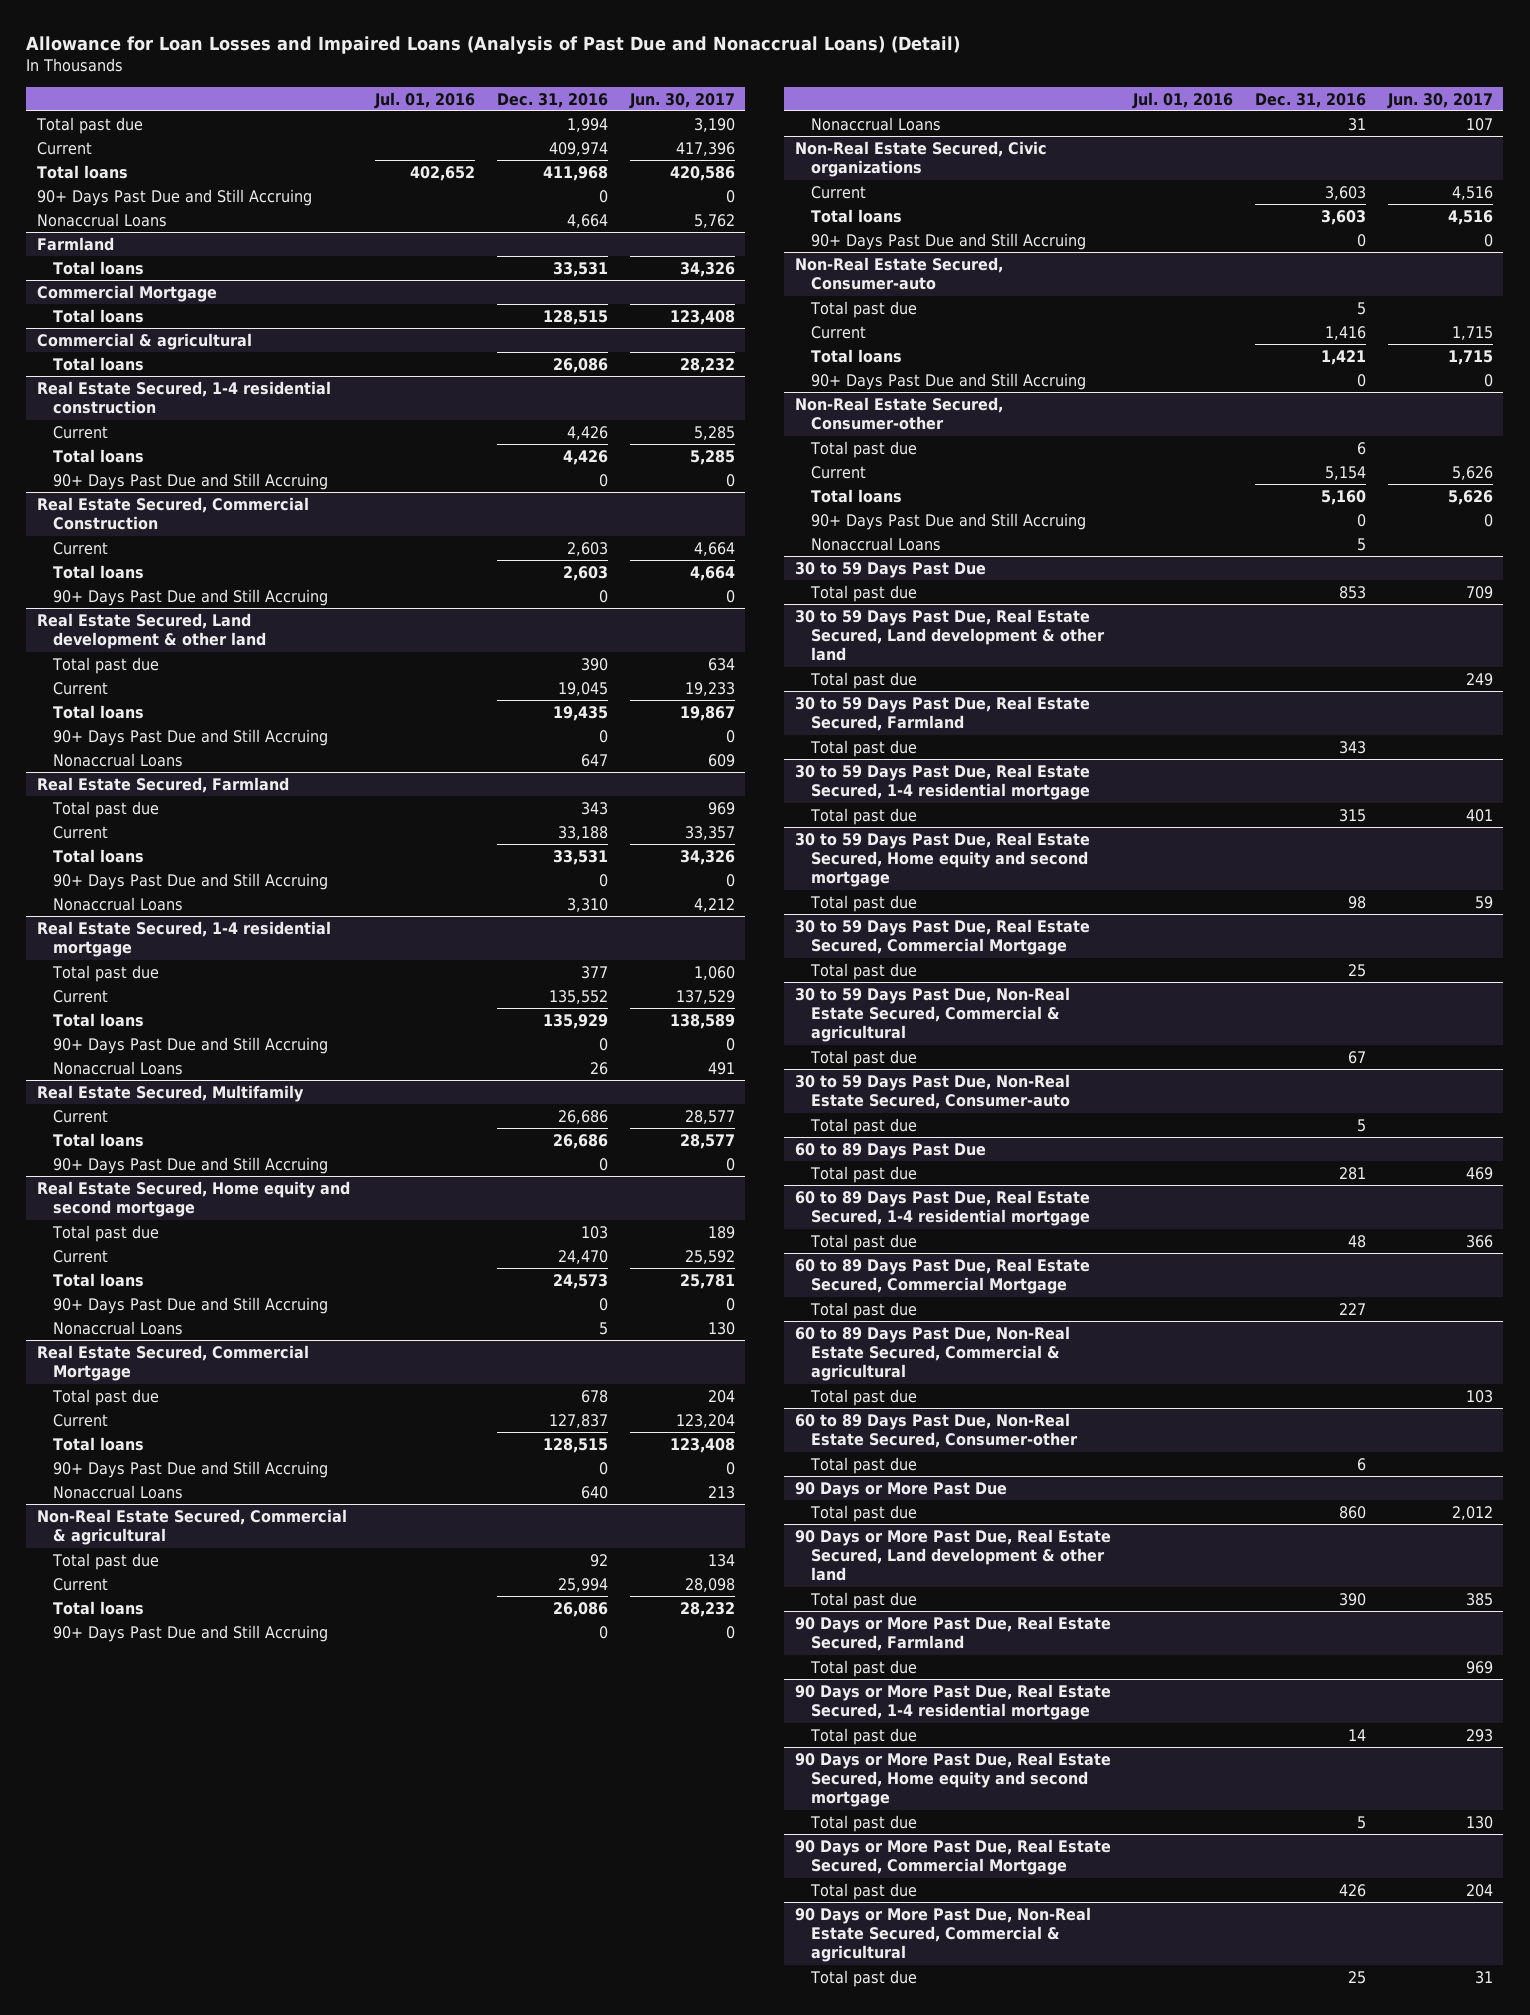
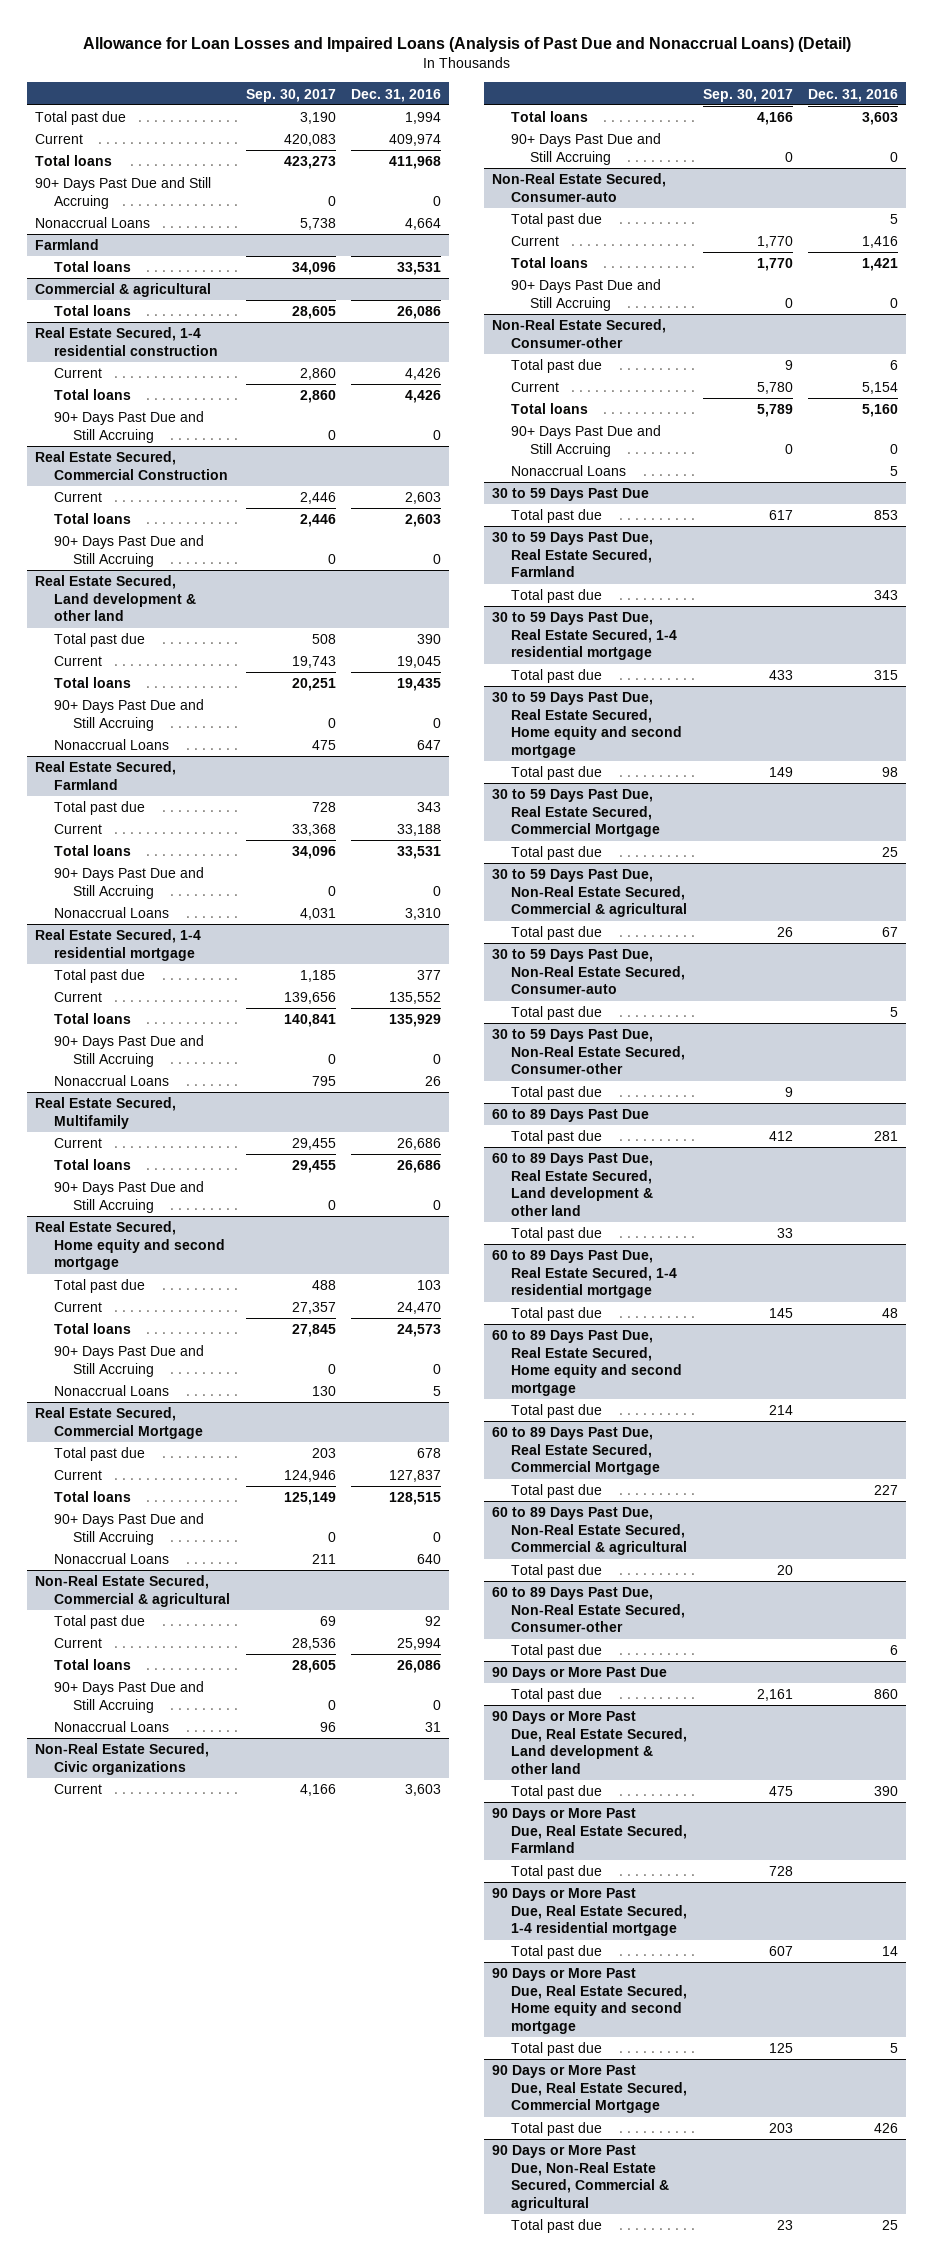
[373,91,475,109] Jul. 01, 2016 -> none
[628,92,735,109] Jun. 30, 2017 -> none
none -> [245,88,336,102] Sep. 30, 2017
[37,284,218,302] Commercial Mortgage -> none
[53,308,145,323] Total loans -> none
[795,608,1106,662] 30 to 59 Days Past Due, Real Estate Secured, Land development & other land -> none
[810,671,918,689] Total past due -> none
none -> [492,1029,686,1075] 30 to 59 Days Past Due, Non-Real Estate Secured, Consumer-other
none -> [511,1086,603,1101] Total past due
none -> [492,1153,654,1216] 60 to 89 Days Past Due, Real Estate Secured, Land development & other land
none -> [511,1227,603,1242] Total past due
none -> [492,1330,683,1396] 60 to 89 Days Past Due, Real Estate Secured, Home equity and second mortgage
none -> [511,1404,603,1419] Total past due

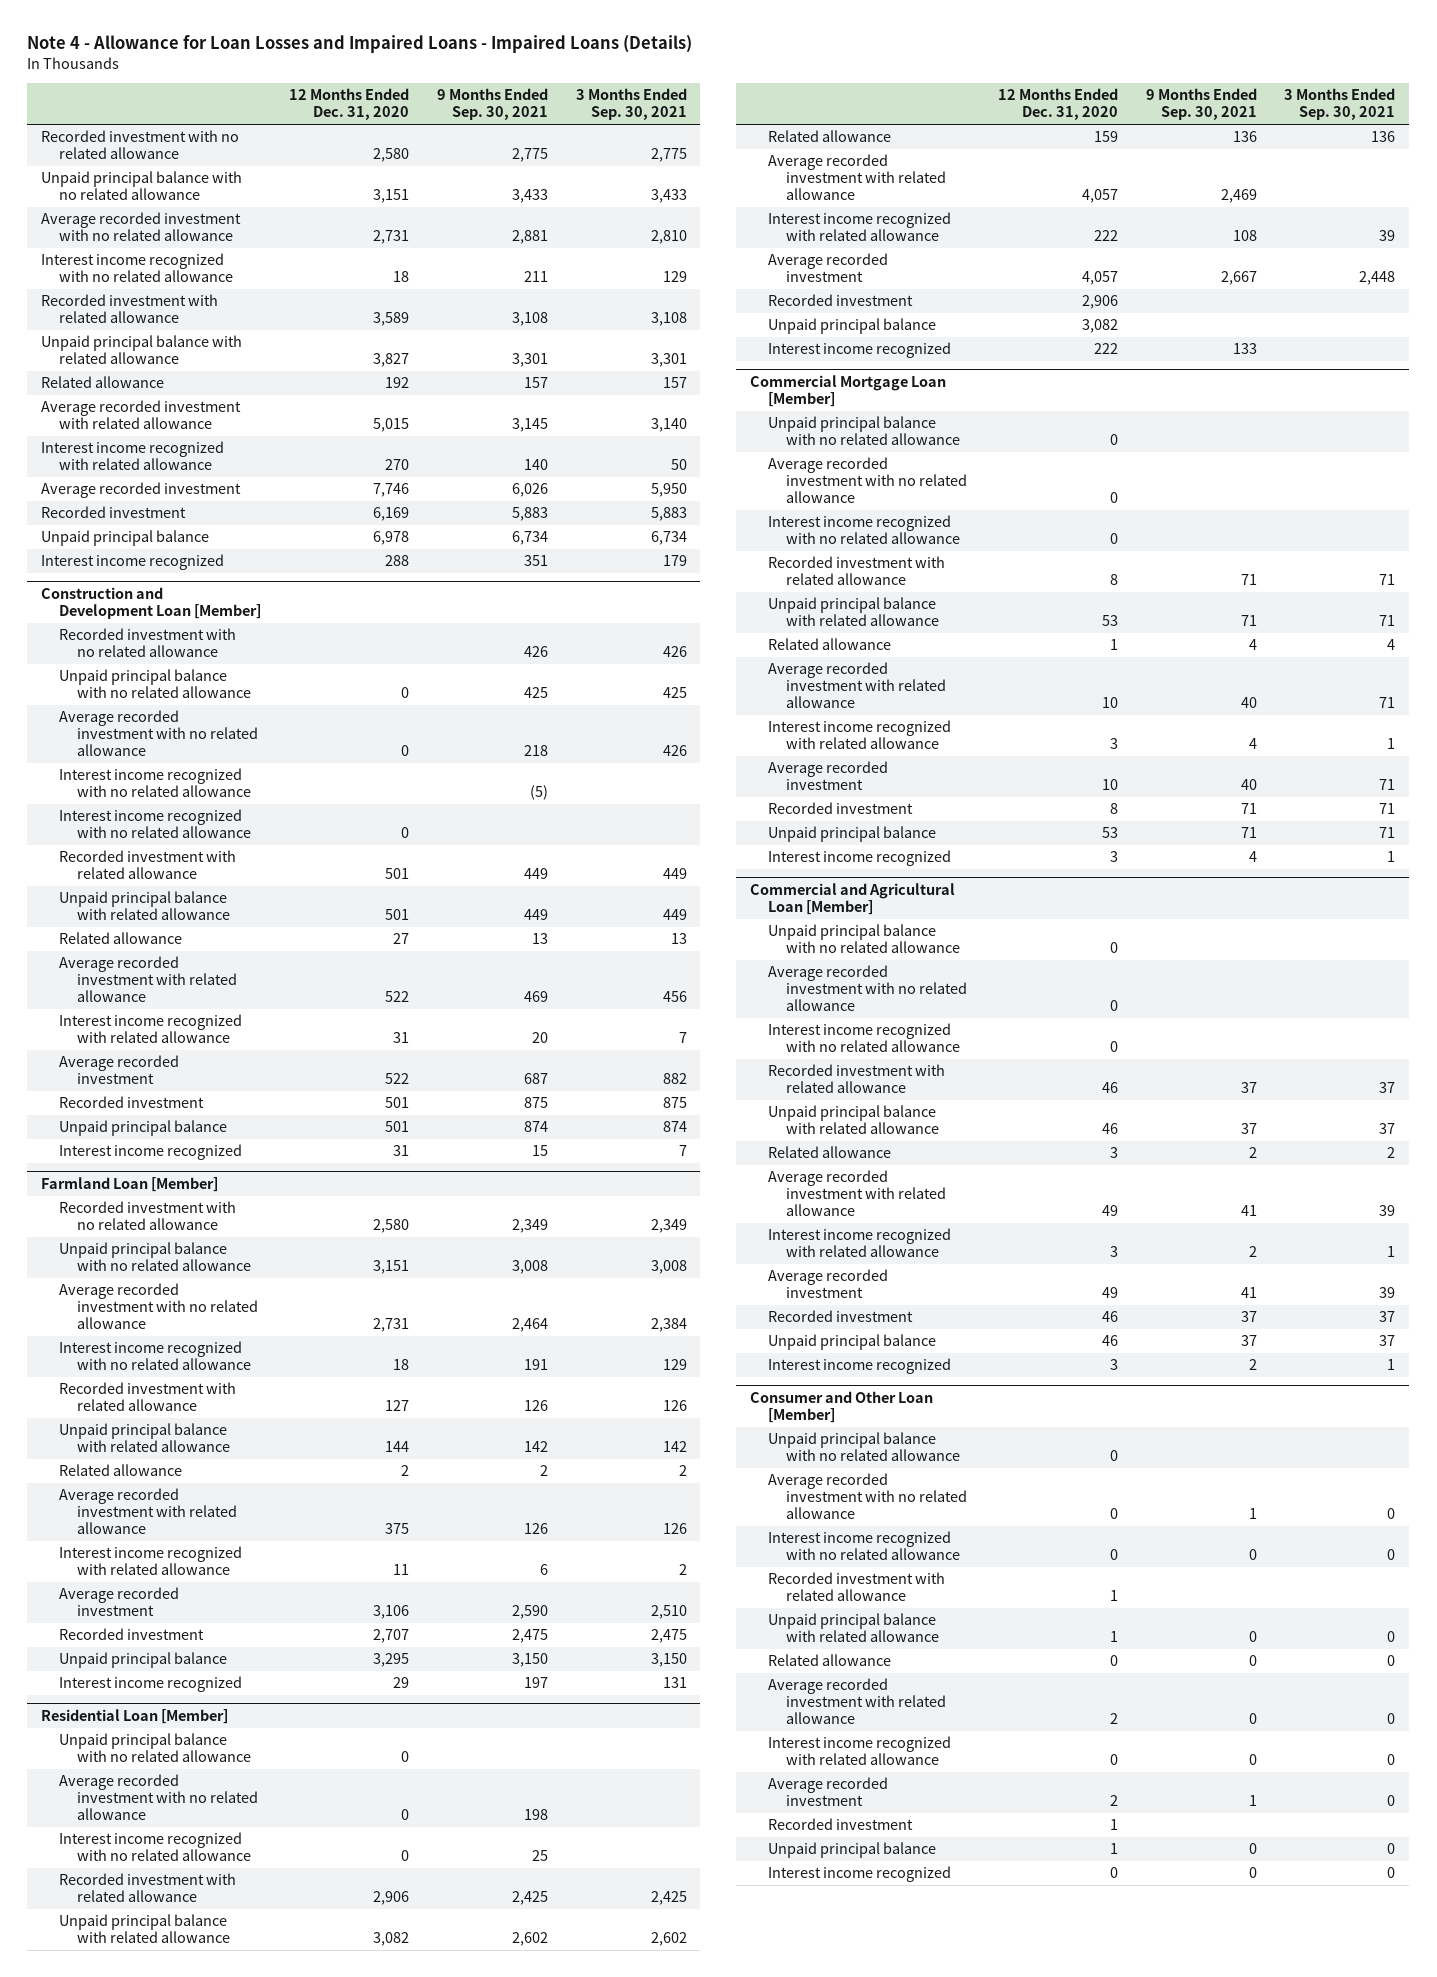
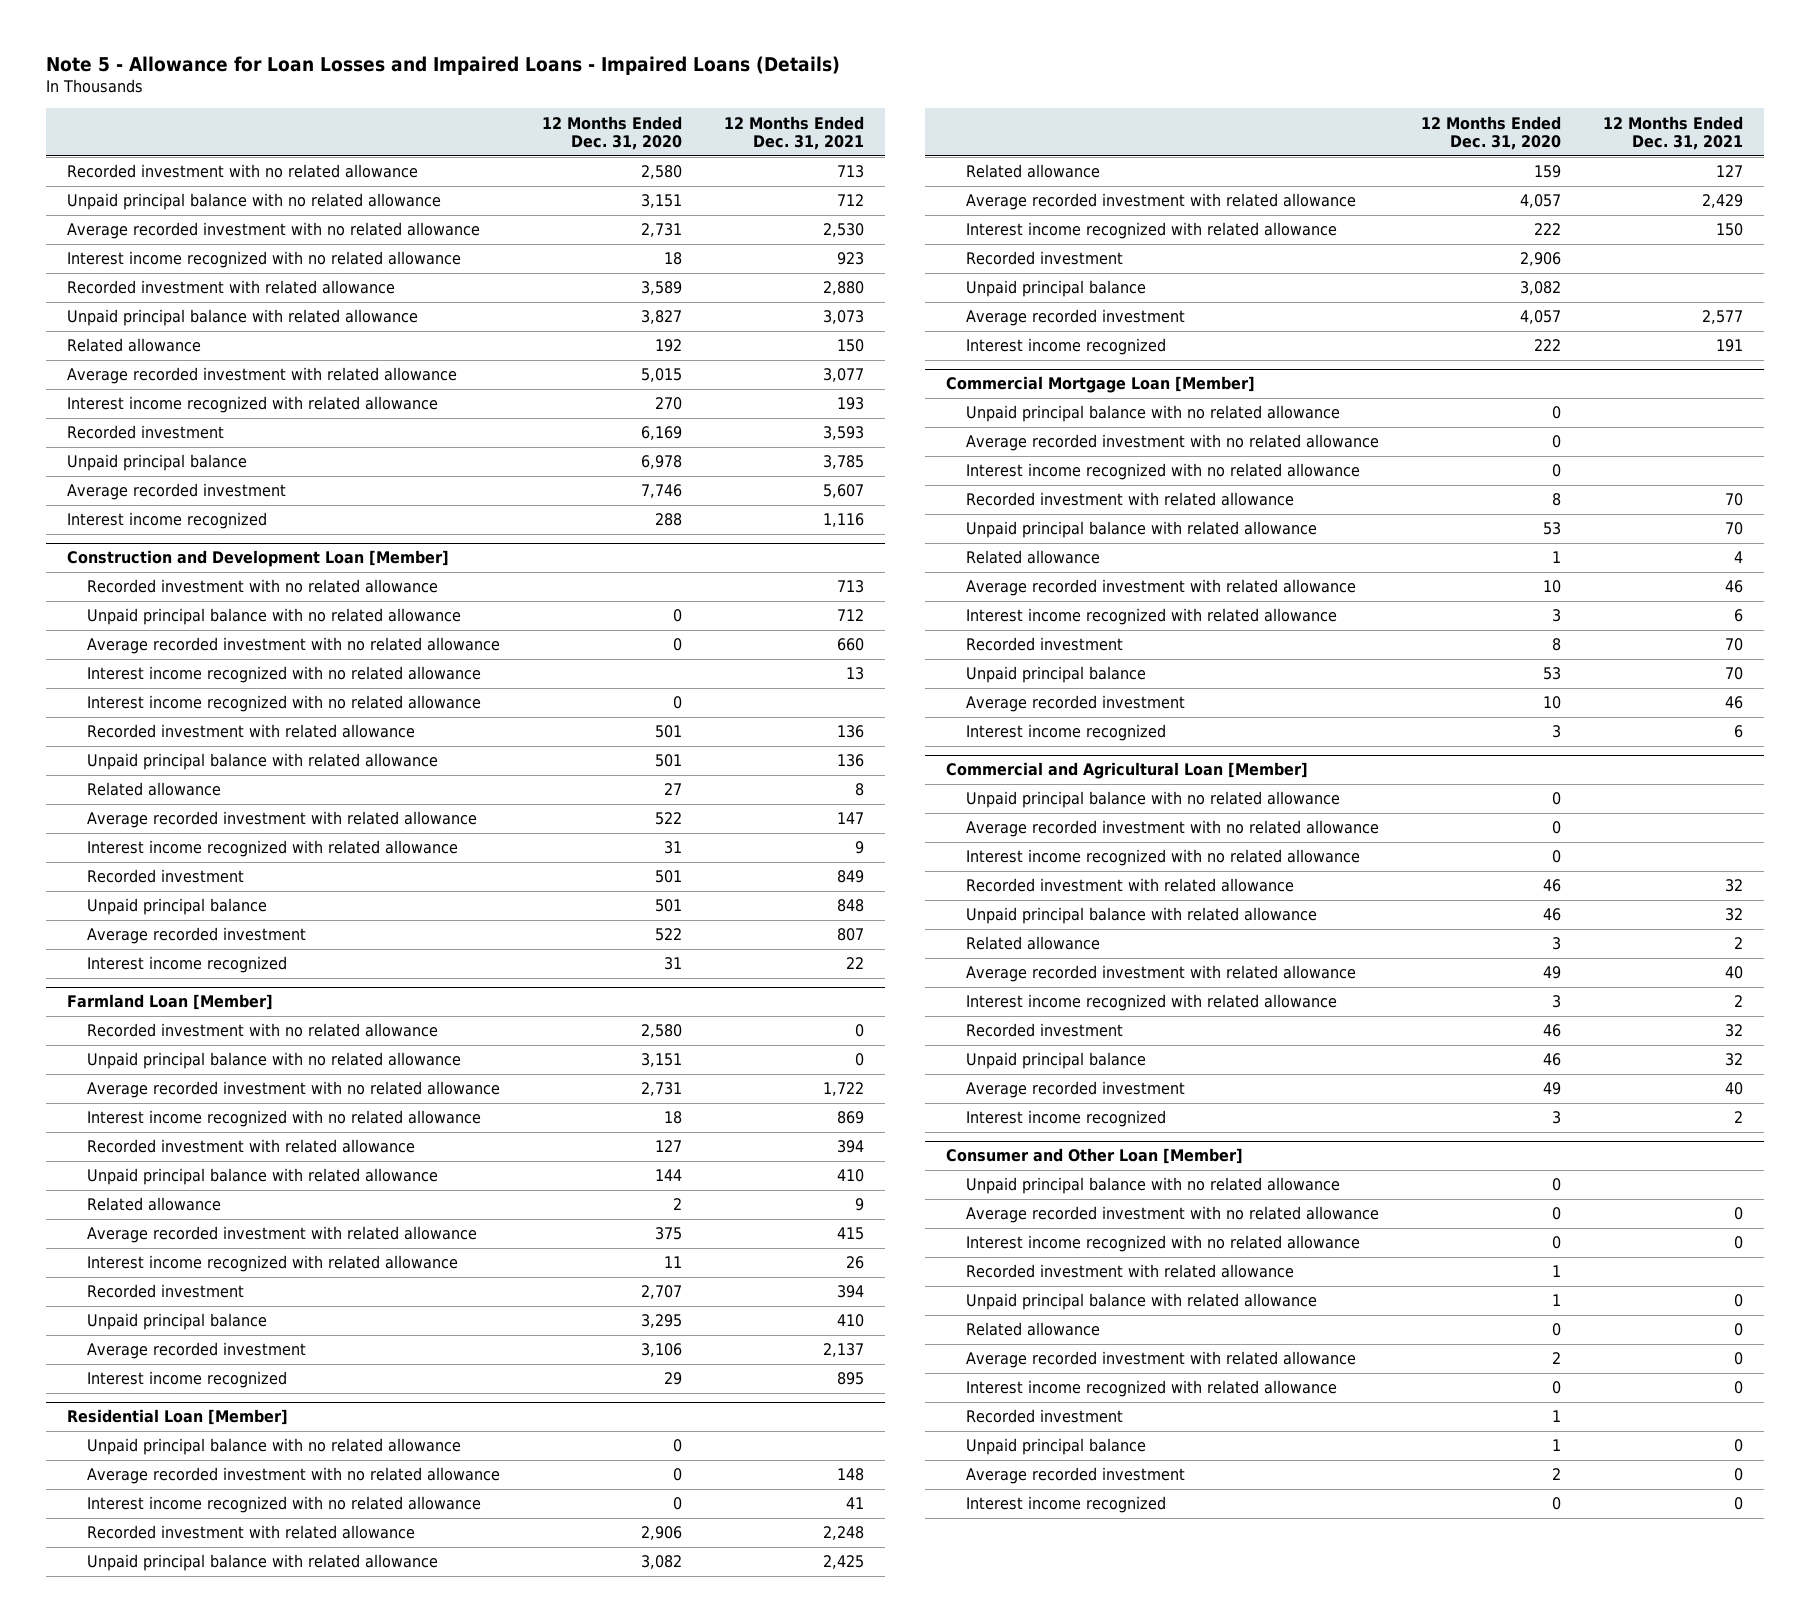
[27,35,693,54] Note 4 - Allowance for Loan Losses and Impaired Loans - Impaired Loans (Details) -> [46,55,841,75] Note 5 - Allowance for Loan Losses and Impaired Loans - Impaired Loans (Details)
[436,88,548,121] 9 Months Ended Sep. 30, 2021 -> none
[575,88,687,121] 3 Months Ended Sep. 30, 2021 -> none
none -> [724,115,865,151] 12 Months Ended Dec. 31, 2021
[41,482,242,499] Average recorded investment -> [67,483,287,501] Average recorded investment
[59,1055,180,1085] Average recorded investment -> [87,927,307,945] Average recorded investment
[59,1587,180,1617] Average recorded investment -> [87,1342,307,1360] Average recorded investment
[767,253,888,283] Average recorded investment -> [965,309,1185,327] Average recorded investment
[767,761,888,791] Average recorded investment -> [965,695,1185,713] Average recorded investment
[767,1269,888,1299] Average recorded investment -> [965,1081,1185,1099] Average recorded investment
[767,1777,888,1807] Average recorded investment -> [965,1467,1185,1485] Average recorded investment

